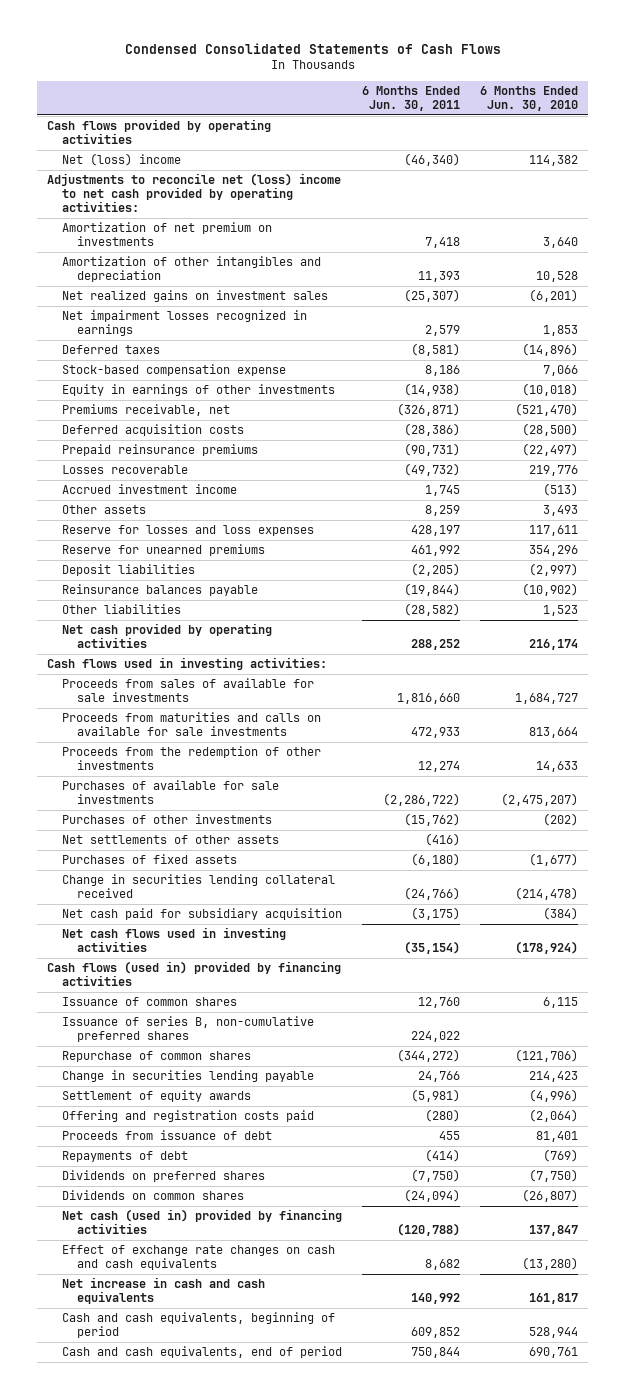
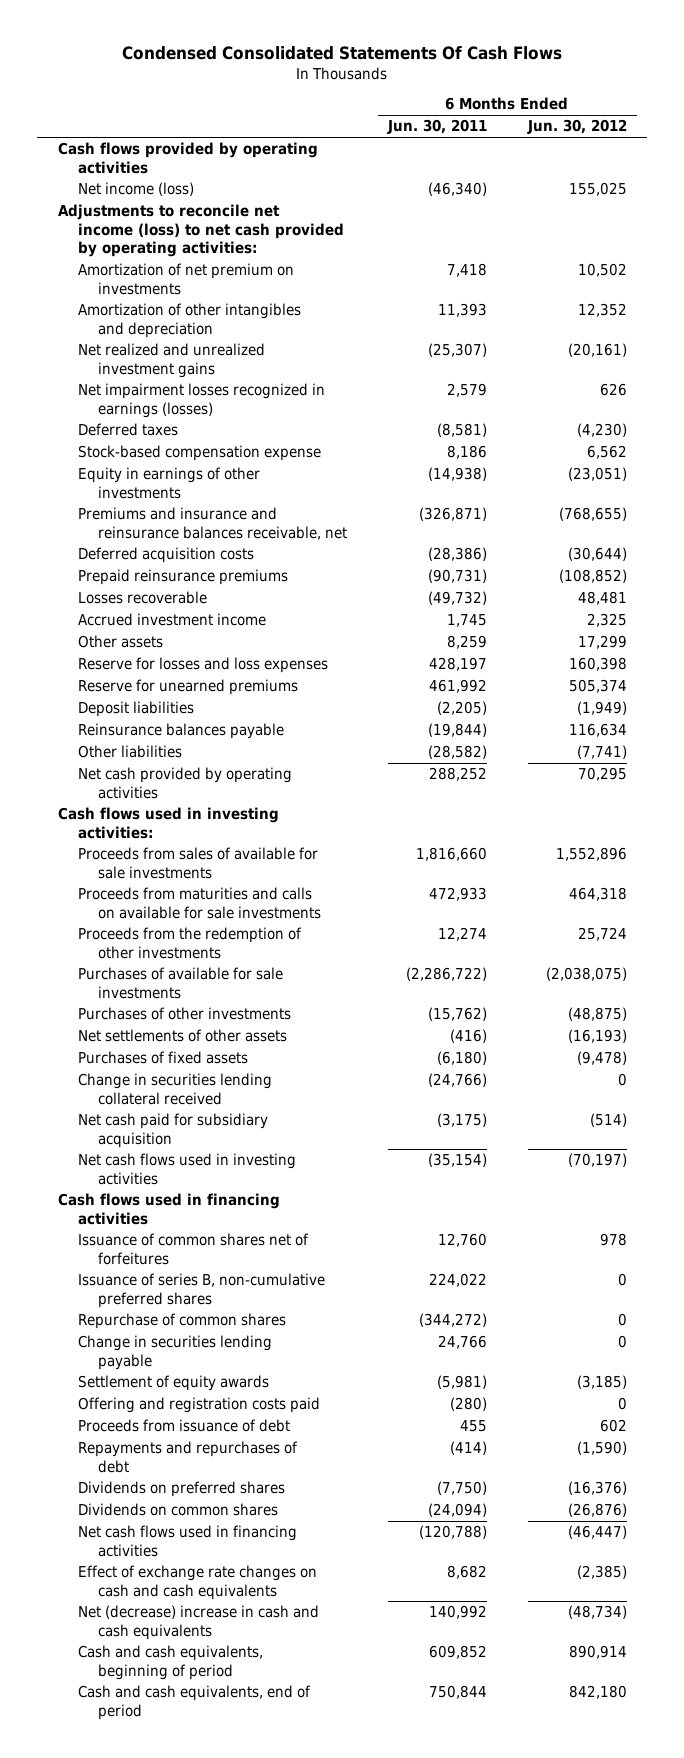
[124,43,501,55] Condensed Consolidated Statements of Cash Flows -> [122,46,563,61] Condensed Consolidated Statements Of Cash Flows
[480,85,579,111] 6 Months Ended Jun. 30, 2010 -> none
none -> [526,119,627,135] Jun. 30, 2012
[61,153,181,167] Net (loss) income -> [77,182,194,197] Net income (loss)
[46,173,341,213] Adjustments to reconcile net (loss) income to net cash provided by operating activities: -> [57,204,344,258] Adjustments to reconcile net income (loss) to net cash provided by operating activities:
[61,290,328,303] Net realized gains on investment sales -> [77,343,265,378] Net realized and unrealized investment gains
[61,310,307,337] Net impairment losses recognized in earnings -> [77,383,325,418] Net impairment losses recognized in earnings (losses)
[61,404,230,417] Premiums receivable, net -> [77,507,347,540] Premiums and insurance and reinsurance balances receivable, net
[46,961,341,987] Cash flows (used in) provided by financing activities -> [57,1193,280,1225] Cash flows used in financing activities
[61,997,237,1007] Issuance of common shares -> [77,1233,309,1265] Issuance of common shares net of forfeitures
[61,1151,188,1163] Repayments of debt -> [77,1441,298,1473] Repayments and repurchases of debt
[61,1209,342,1235] Net cash (used in) provided by financing activities -> [77,1525,297,1557] Net cash flows used in financing activities
[61,1277,265,1305] Net increase in cash and cash equivalents -> [77,1605,319,1640] Net (decrease) increase in cash and cash equivalents

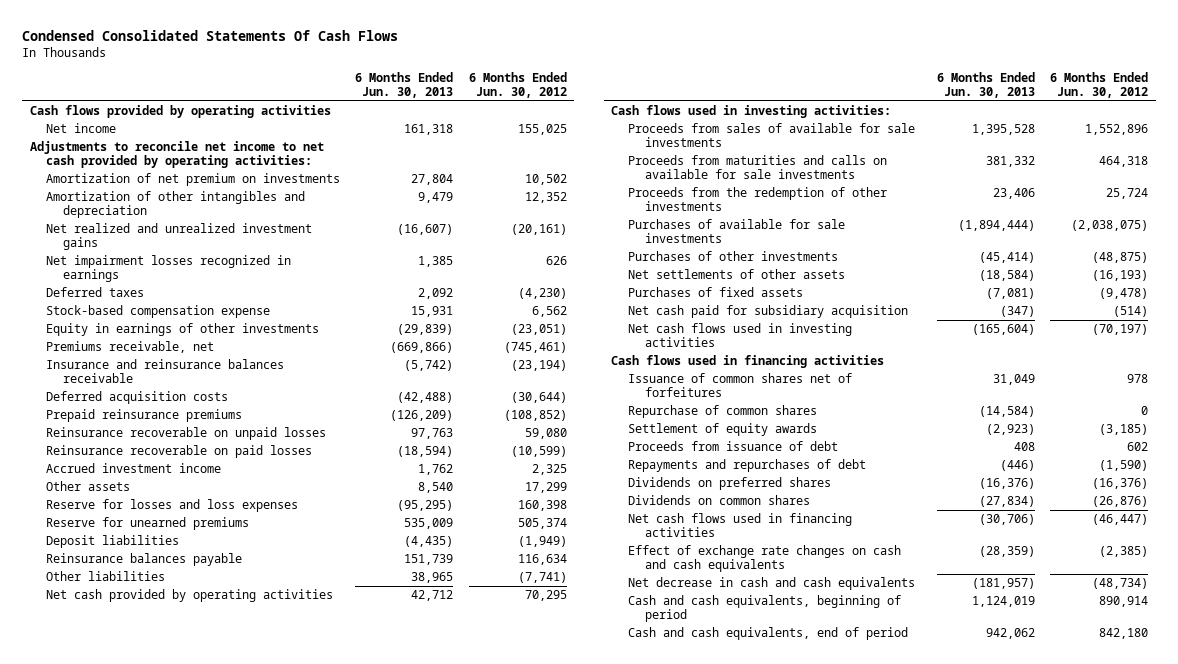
[386,119,487,135] Jun. 30, 2011 -> none
none -> [355,71,454,98] 6 Months Ended Jun. 30, 2013
[77,182,194,197] Net income (loss) -> [46,123,117,134] Net income
[57,204,344,258] Adjustments to reconcile net income (loss) to net cash provided by operating activities: -> [29,141,324,169] Adjustments to reconcile net income to net cash provided by operating activities:
[77,383,325,418] Net impairment losses recognized in earnings (losses) -> [46,255,292,283] Net impairment losses recognized in earnings
[77,507,347,540] Premiums and insurance and reinsurance balances receivable, net -> [46,341,215,354] Premiums receivable, net
[558,507,627,522] (768,655) -> [503,342,567,354] (745,461)
none -> [46,359,285,384] Insurance and reinsurance balances receivable
[77,591,207,605] Losses recoverable -> none
none -> [46,427,327,441] Reinsurance recoverable on unpaid losses
none -> [46,445,313,459] Reinsurance recoverable on paid losses
[77,1073,272,1105] Change in securities lending collateral received -> none
[77,1273,325,1308] Issuance of series B, non-cumulative preferred shares -> none
[77,1335,272,1370] Change in securities lending payable -> none
[77,1397,320,1414] Offering and registration costs paid -> none
[77,1605,319,1640] Net (decrease) increase in cash and cash equivalents -> [627,577,915,591] Net decrease in cash and cash equivalents

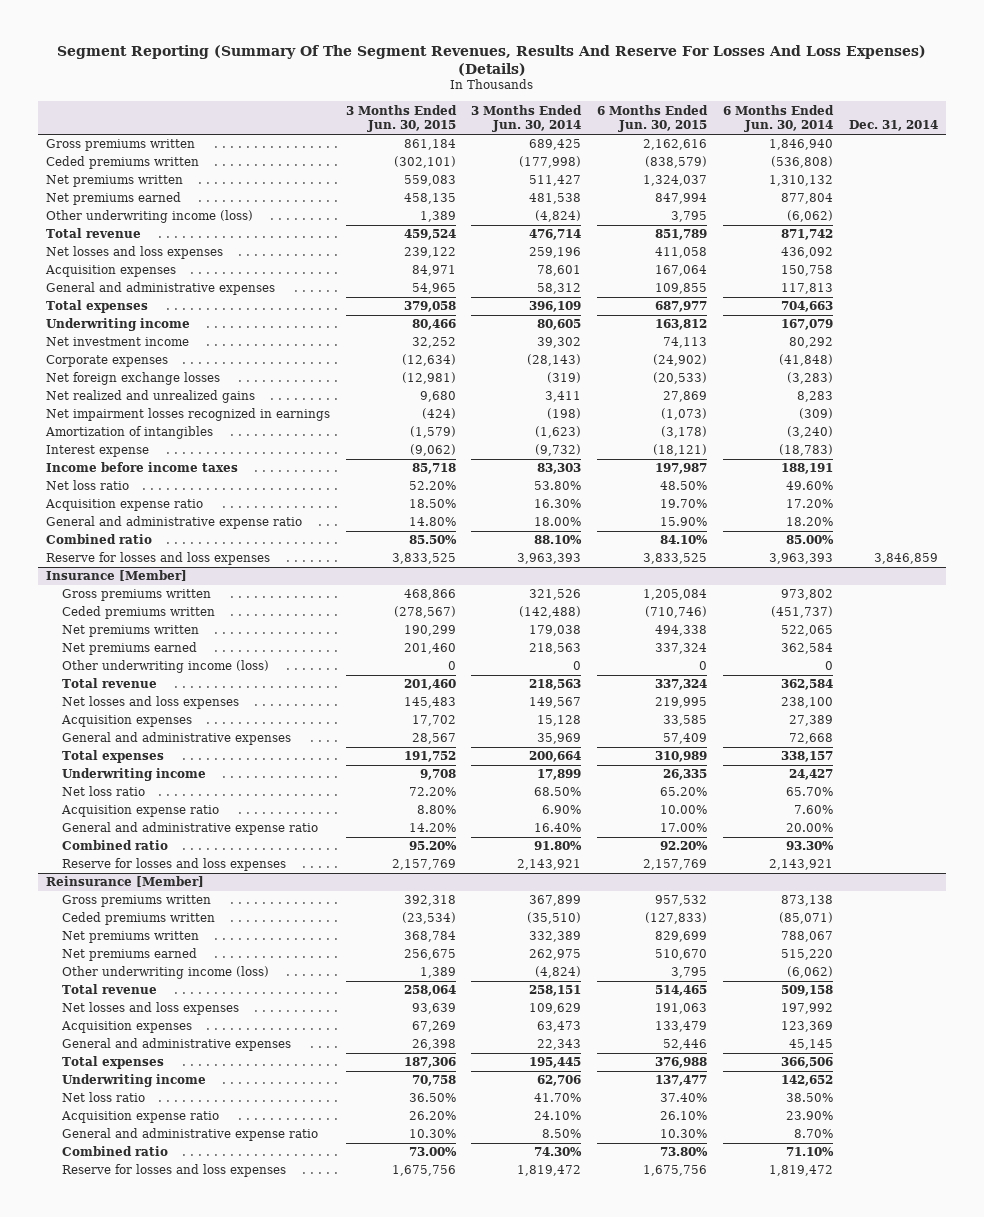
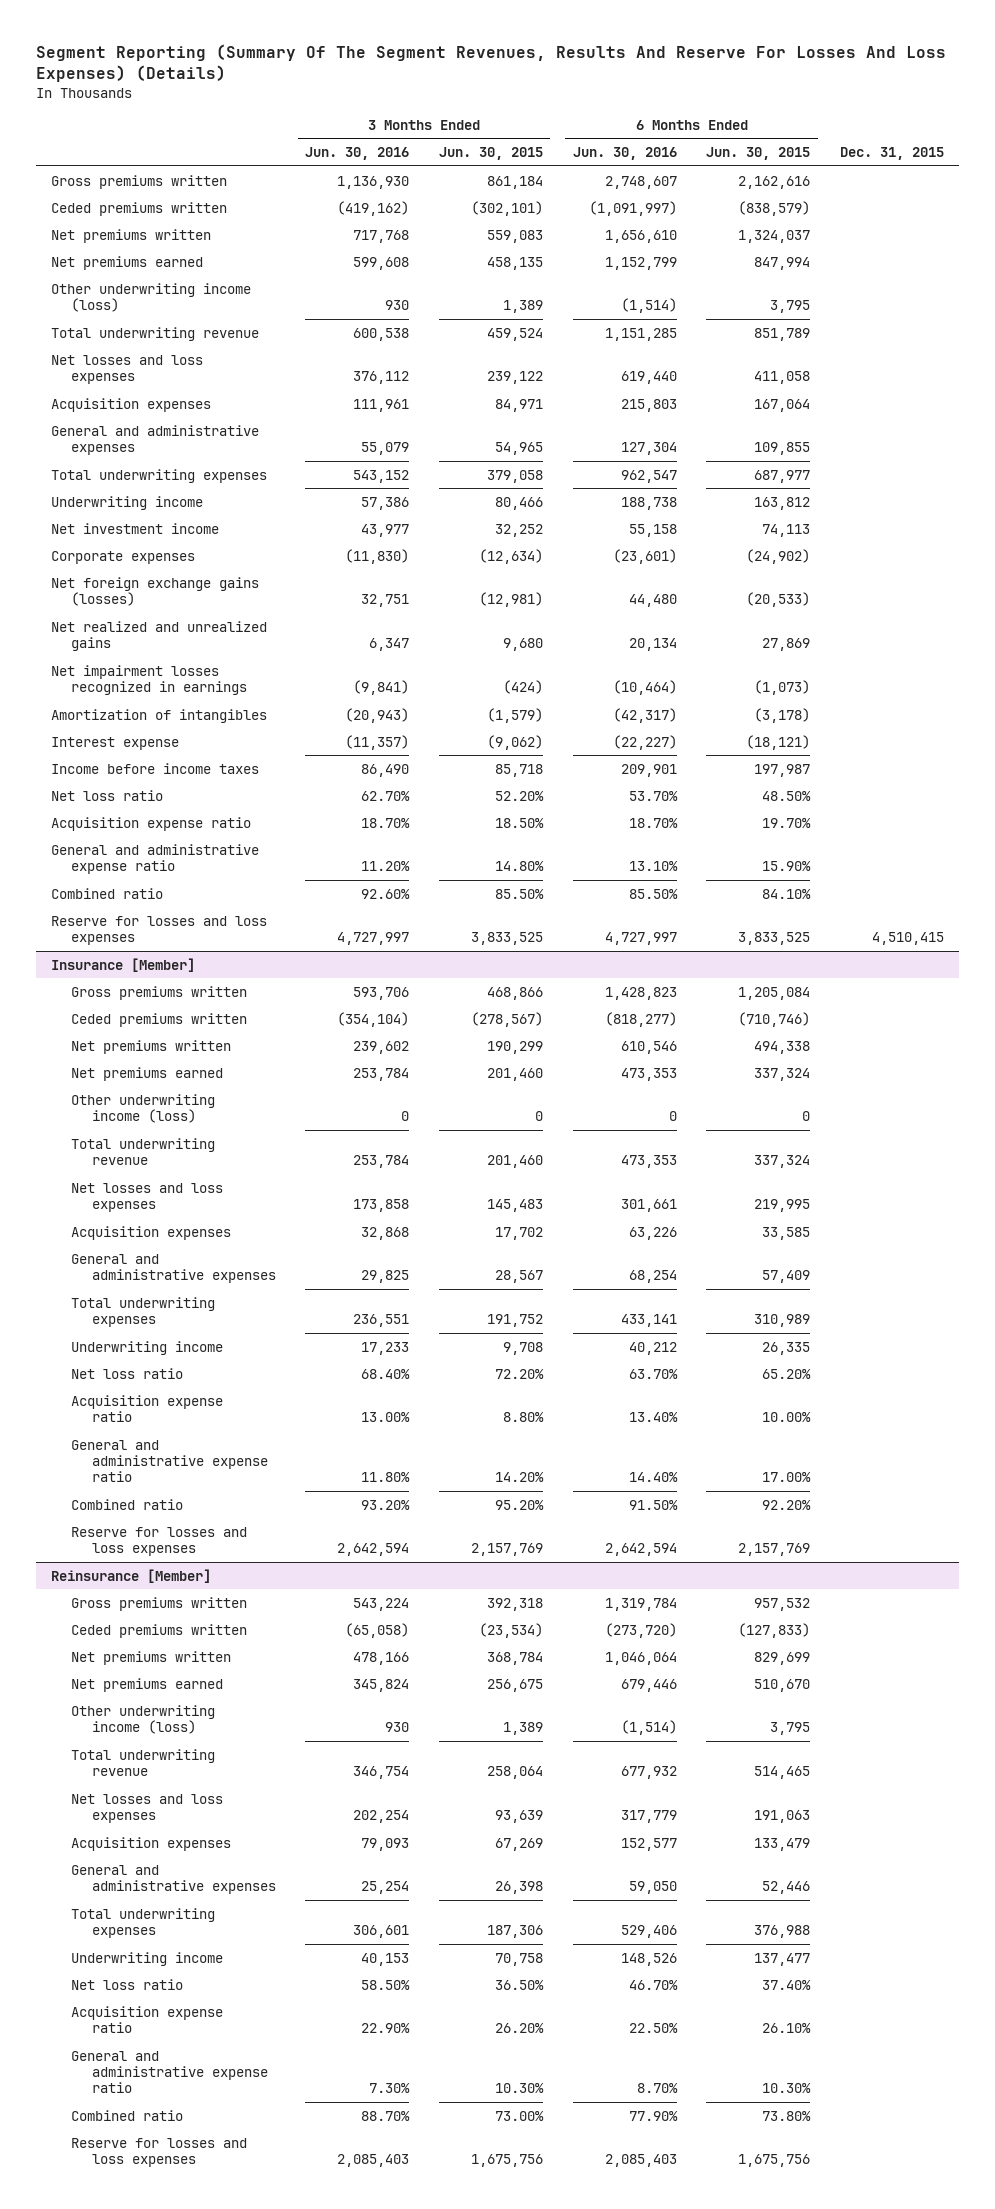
[471,104,583,133] 3 Months Ended Jun. 30, 2014 -> none
[723,104,835,133] 6 Months Ended Jun. 30, 2014 -> none
[849,120,939,132] Dec. 31, 2014 -> none
none -> [305,147,410,161] Jun. 30, 2016
none -> [572,147,677,161] Jun. 30, 2016
none -> [840,147,945,161] Dec. 31, 2015
[45,228,141,239] Total revenue -> [51,326,260,341] Total underwriting revenue
[45,300,148,314] Total expenses -> [51,468,268,483] Total underwriting expenses
[45,372,220,386] Net foreign exchange losses -> [51,576,260,606] Net foreign exchange gains (losses)
[61,678,157,689] Total revenue -> [71,1137,216,1165] Total underwriting revenue
[61,750,164,764] Total expenses -> [71,1296,216,1327] Total underwriting expenses
[61,984,157,995] Total revenue -> [71,1748,216,1776] Total underwriting revenue
[61,1056,164,1070] Total expenses -> [71,1907,216,1938] Total underwriting expenses

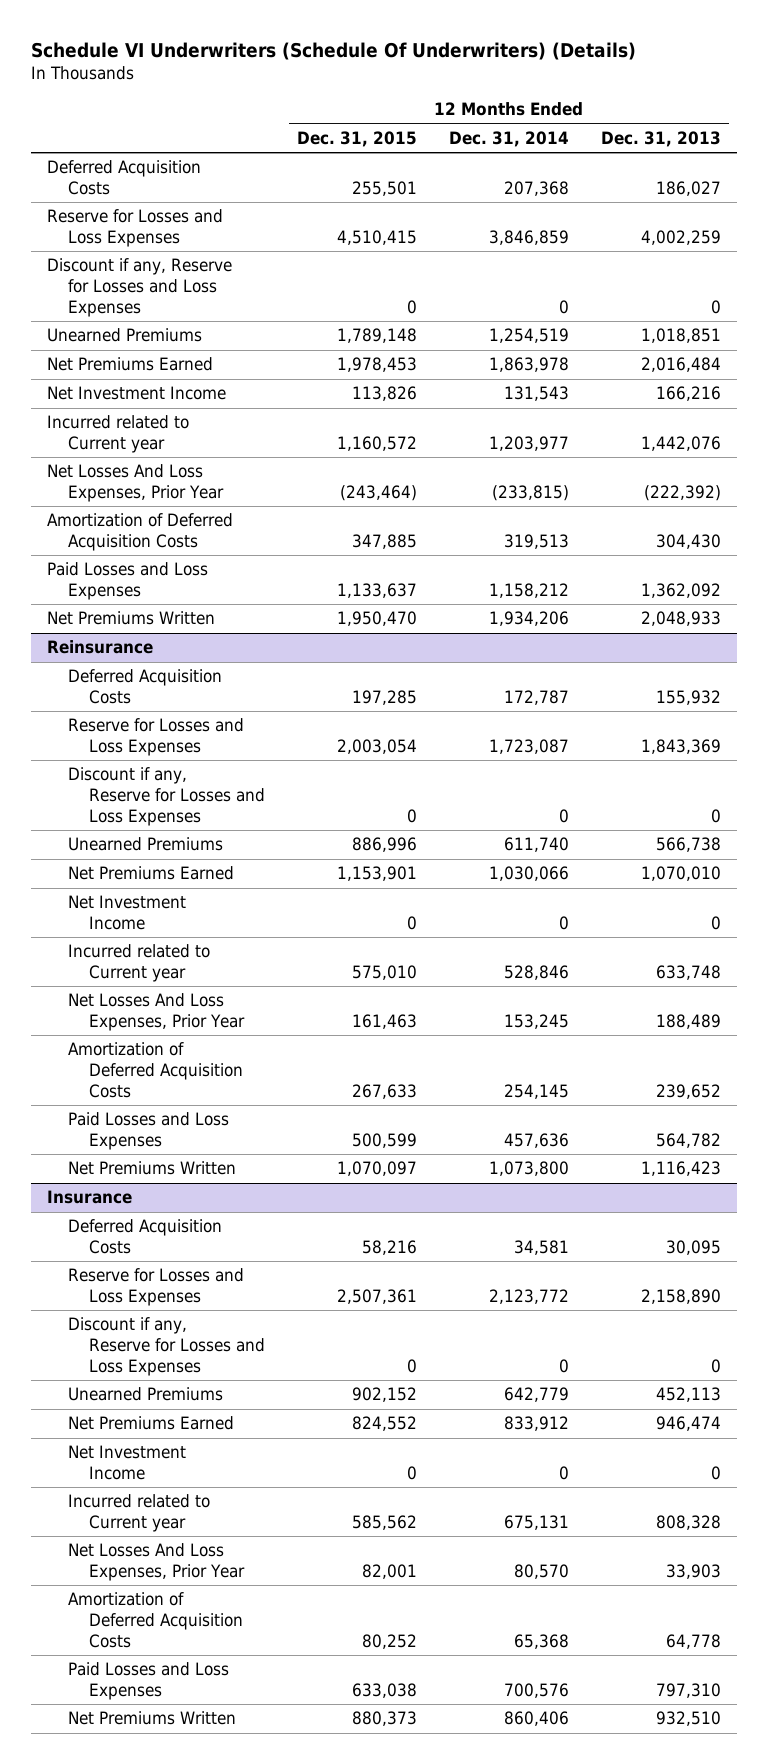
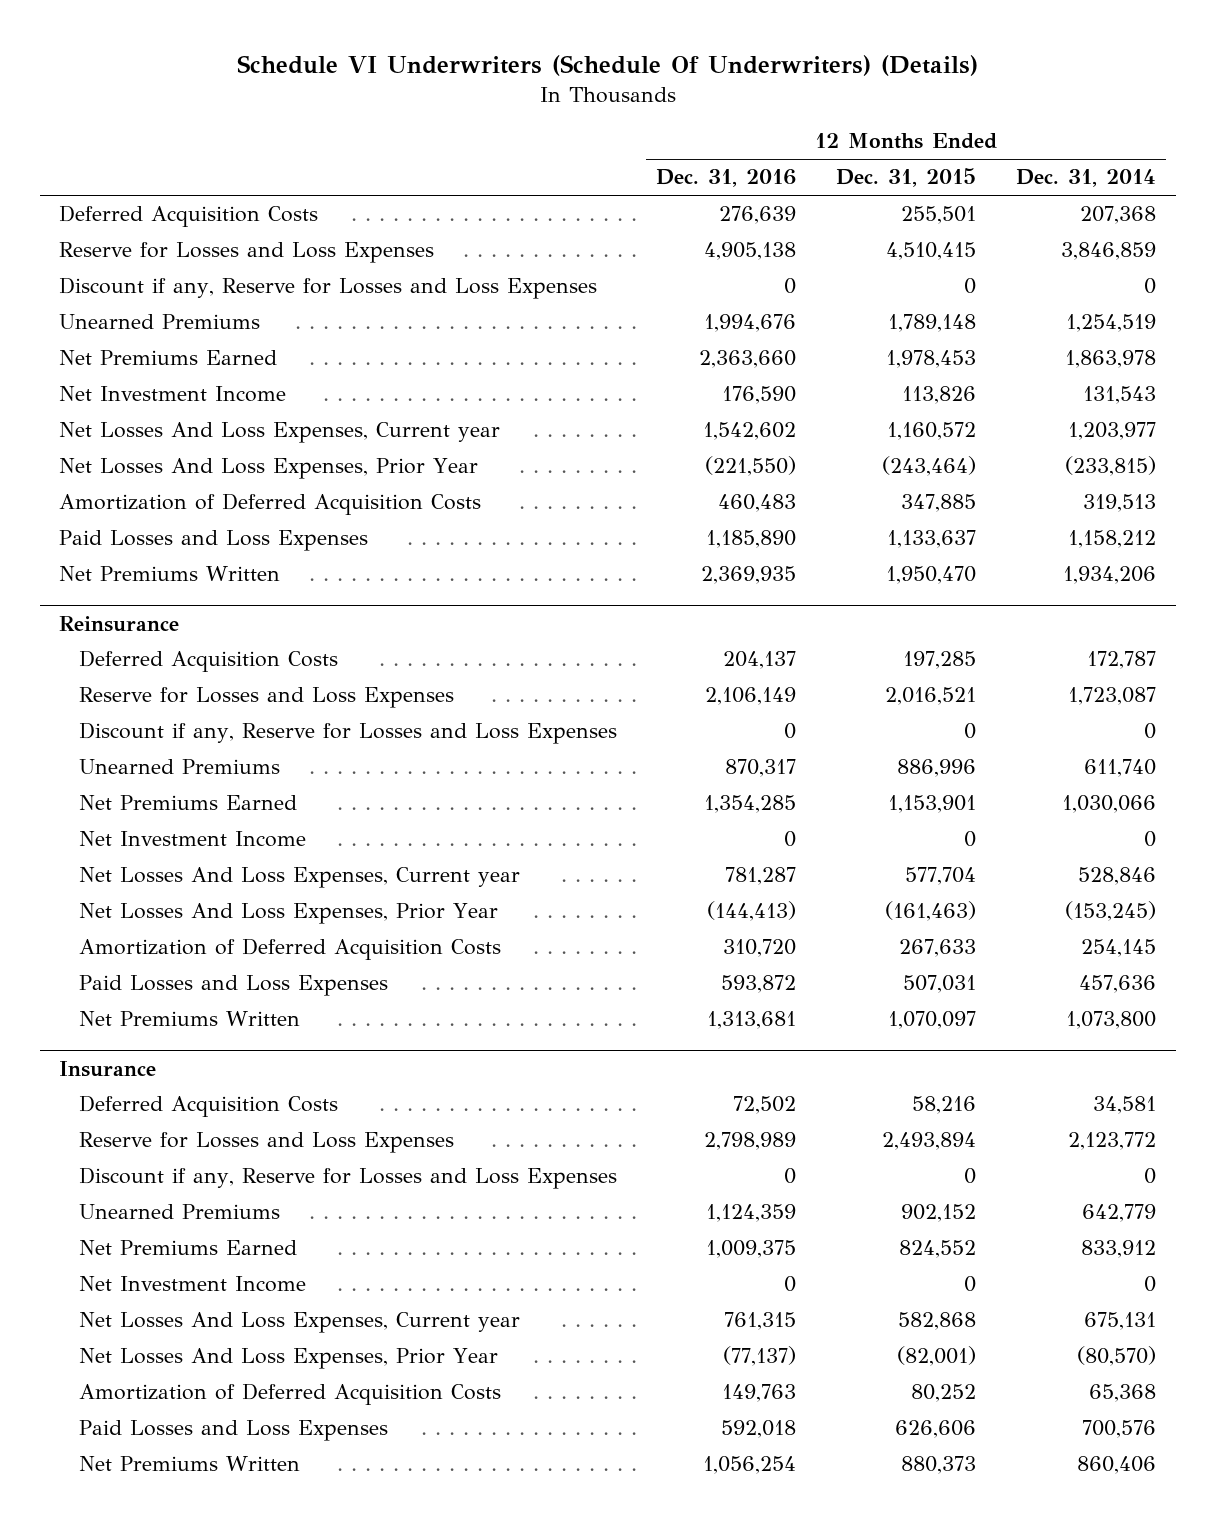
[601,131,722,148] Dec. 31, 2013 -> none
none -> [656,169,797,188] Dec. 31, 2016
[47,415,190,453] Incurred related to Current year -> [59,422,501,444] Net Losses And Loss Expenses, Current year
[336,738,417,754] 2,003,054 -> [885,687,977,706] 2,016,521
[68,944,211,982] Incurred related to Current year -> [78,867,520,889] Net Losses And Loss Expenses, Current year
[351,964,417,980] 575,010 -> [905,867,977,886] 577,704
[351,1013,417,1029] 161,463 -> [885,901,977,922] (161,463)
[504,1013,570,1029] 153,245 -> [1064,901,1156,922] (153,245)
[351,1132,417,1148] 500,599 -> [903,975,977,994] 507,031
[336,1288,417,1304] 2,507,361 -> [882,1132,977,1151] 2,493,894
[68,1494,211,1532] Incurred related to Current year -> [78,1312,520,1334] Net Losses And Loss Expenses, Current year
[351,1514,417,1530] 585,562 -> [898,1312,977,1331] 582,868
[361,1563,417,1579] 82,001 -> [897,1346,977,1367] (82,001)
[514,1563,570,1579] 80,570 -> [1076,1346,1156,1367] (80,570)
[351,1682,417,1698] 633,038 -> [895,1420,977,1439] 626,606

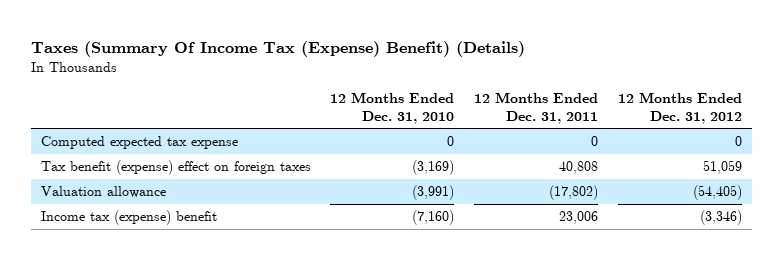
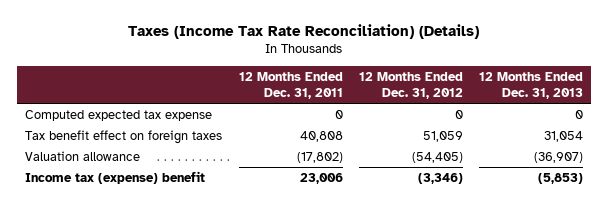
[30,40,525,57] Taxes (Summary Of Income Tax (Expense) Benefit) (Details) -> [128,24,480,40] Taxes (Income Tax Rate Reconciliation) (Details)
[330,92,455,124] 12 Months Ended Dec. 31, 2010 -> none
none -> [479,71,584,99] 12 Months Ended Dec. 31, 2013
[40,160,311,176] Tax benefit (expense) effect on foreign taxes -> [25,129,223,144] Tax benefit effect on foreign taxes

